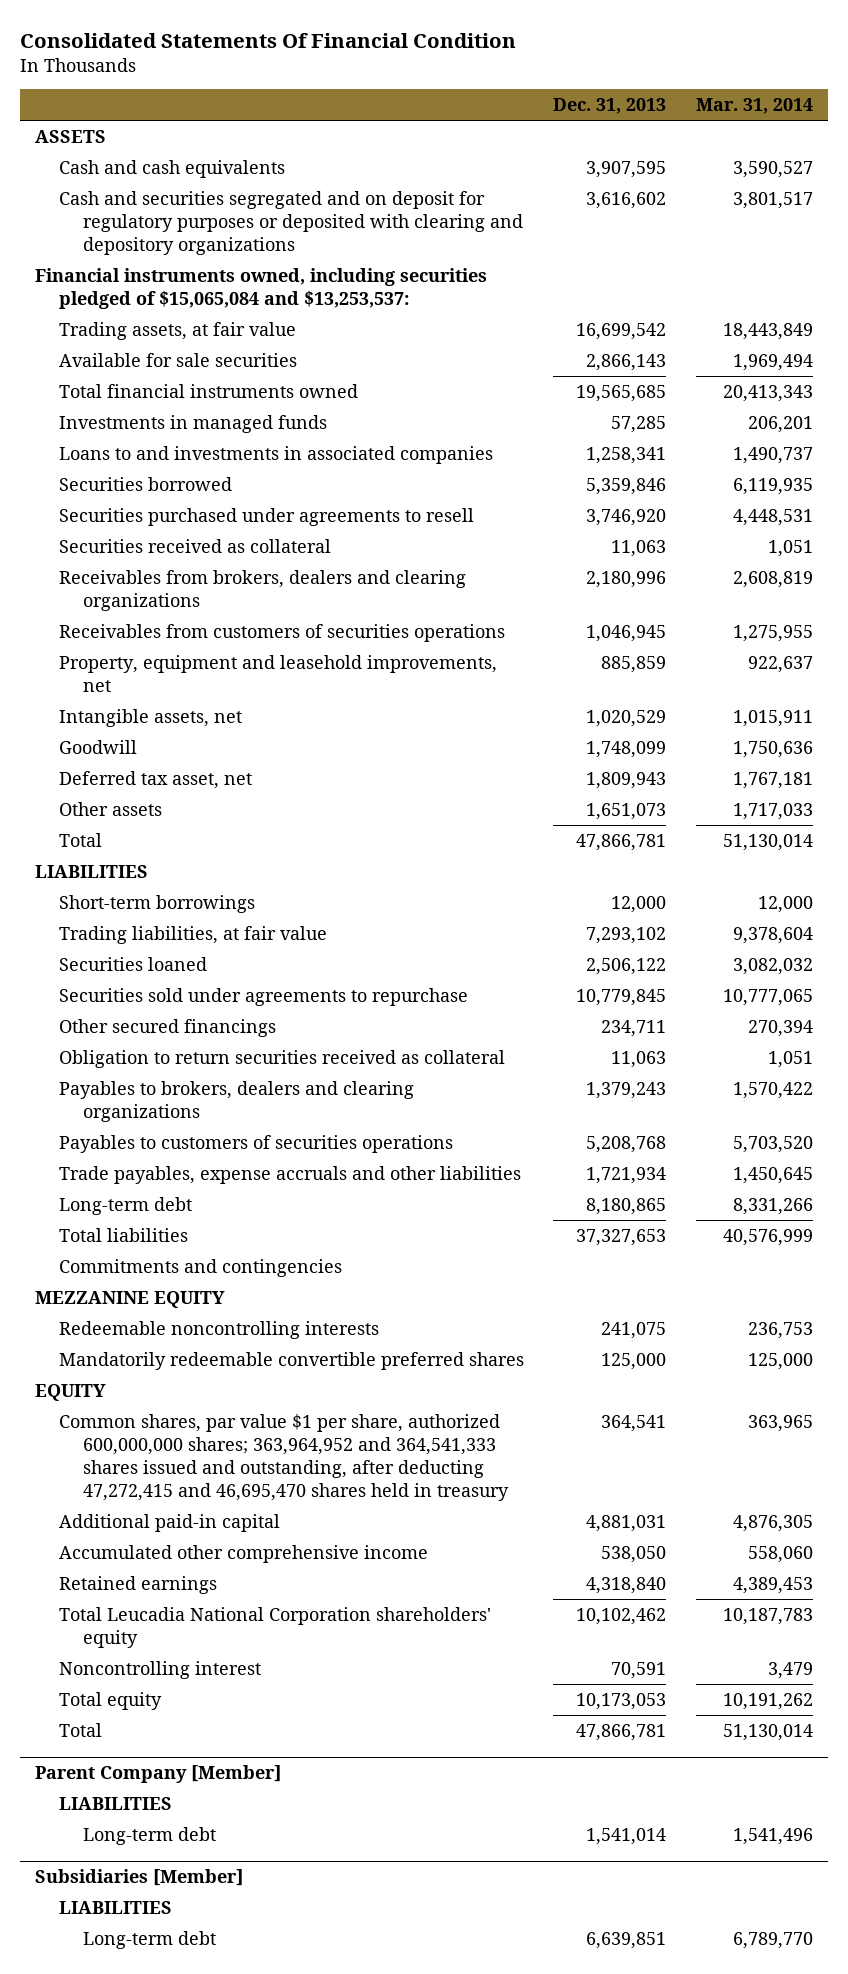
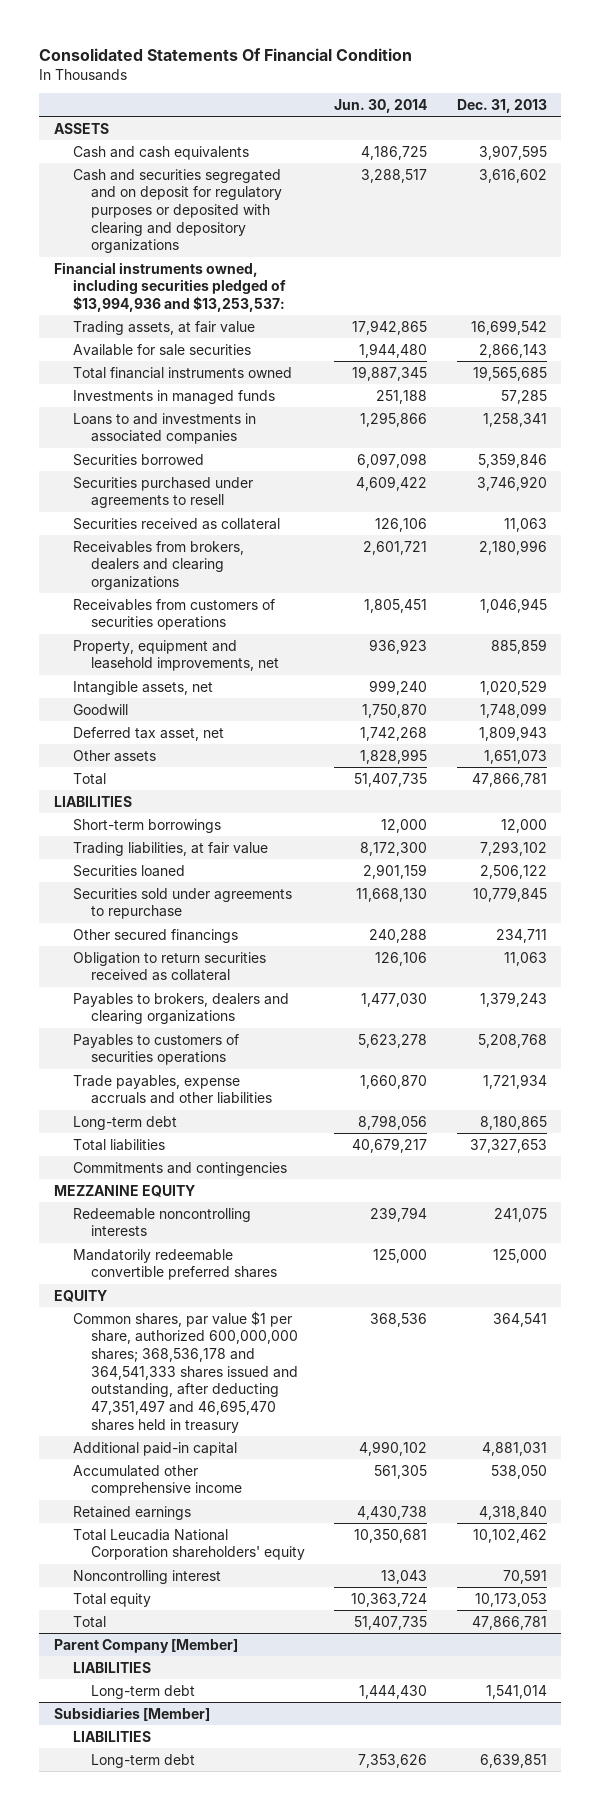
[696,98,814,115] Mar. 31, 2014 -> none
none -> [334,99,428,114] Jun. 30, 2014
[34,267,487,309] Financial instruments owned, including securities pledged of $15,065,084 and $13,253,537: -> [53,261,286,312] Financial instruments owned, including securities pledged of $13,994,936 and $13,253,537:
[58,1413,509,1502] Common shares, par value $1 per share, authorized 600,000,000 shares; 363,964,952 and 364,541,333 shares issued and outstanding, after deducting 47,272,415 and 46,695,470 shares held in treasury -> [72,1310,299,1433] Common shares, par value $1 per share, authorized 600,000,000 shares; 368,536,178 and 364,541,333 shares issued and outstanding, after deducting 47,351,497 and 46,695,470 shares held in treasury

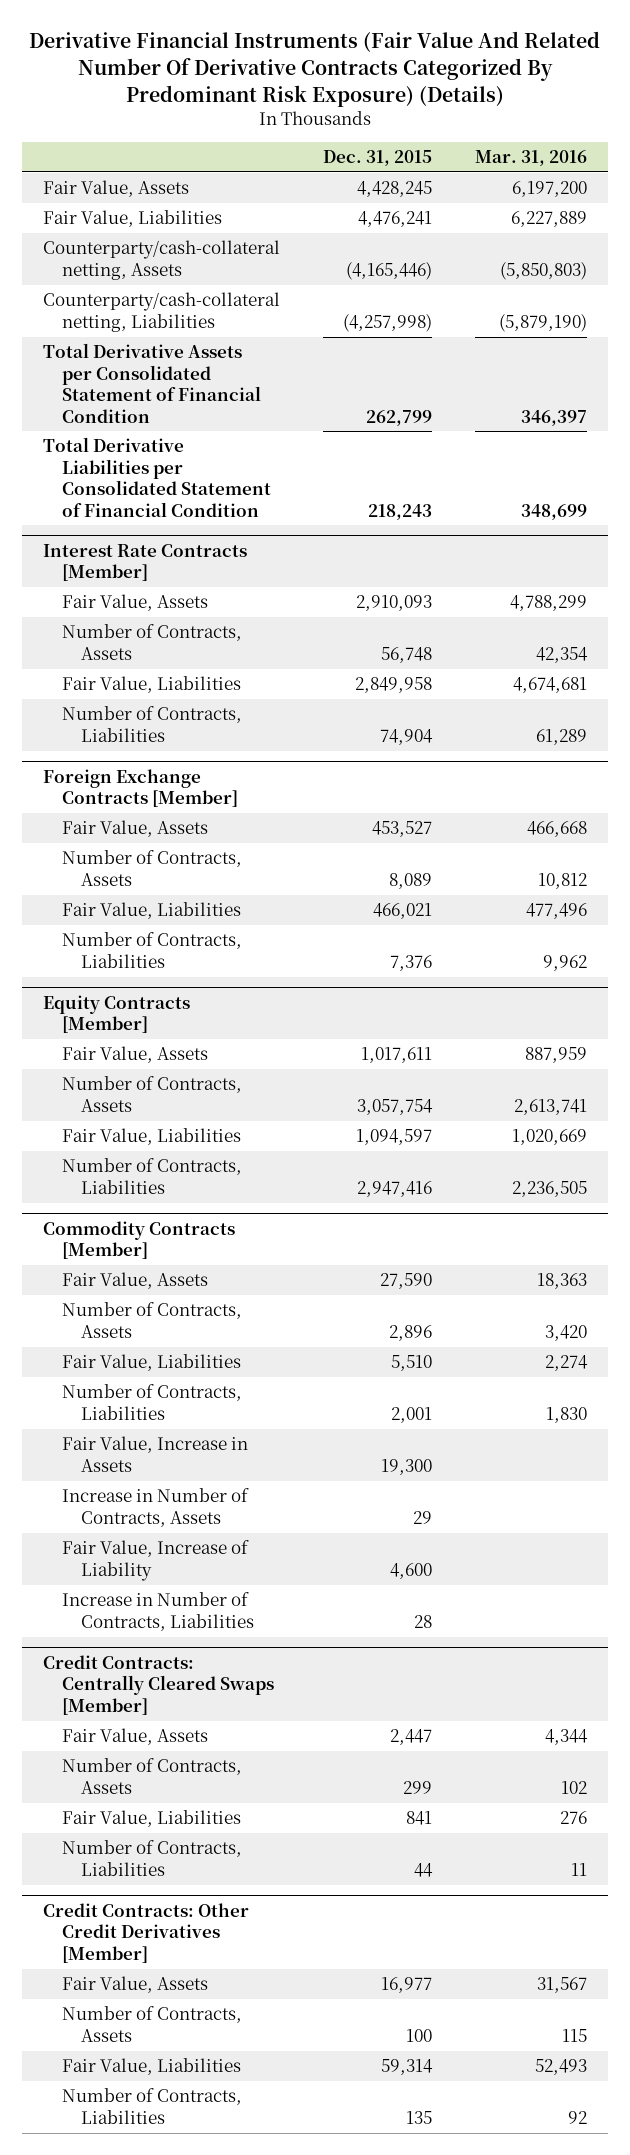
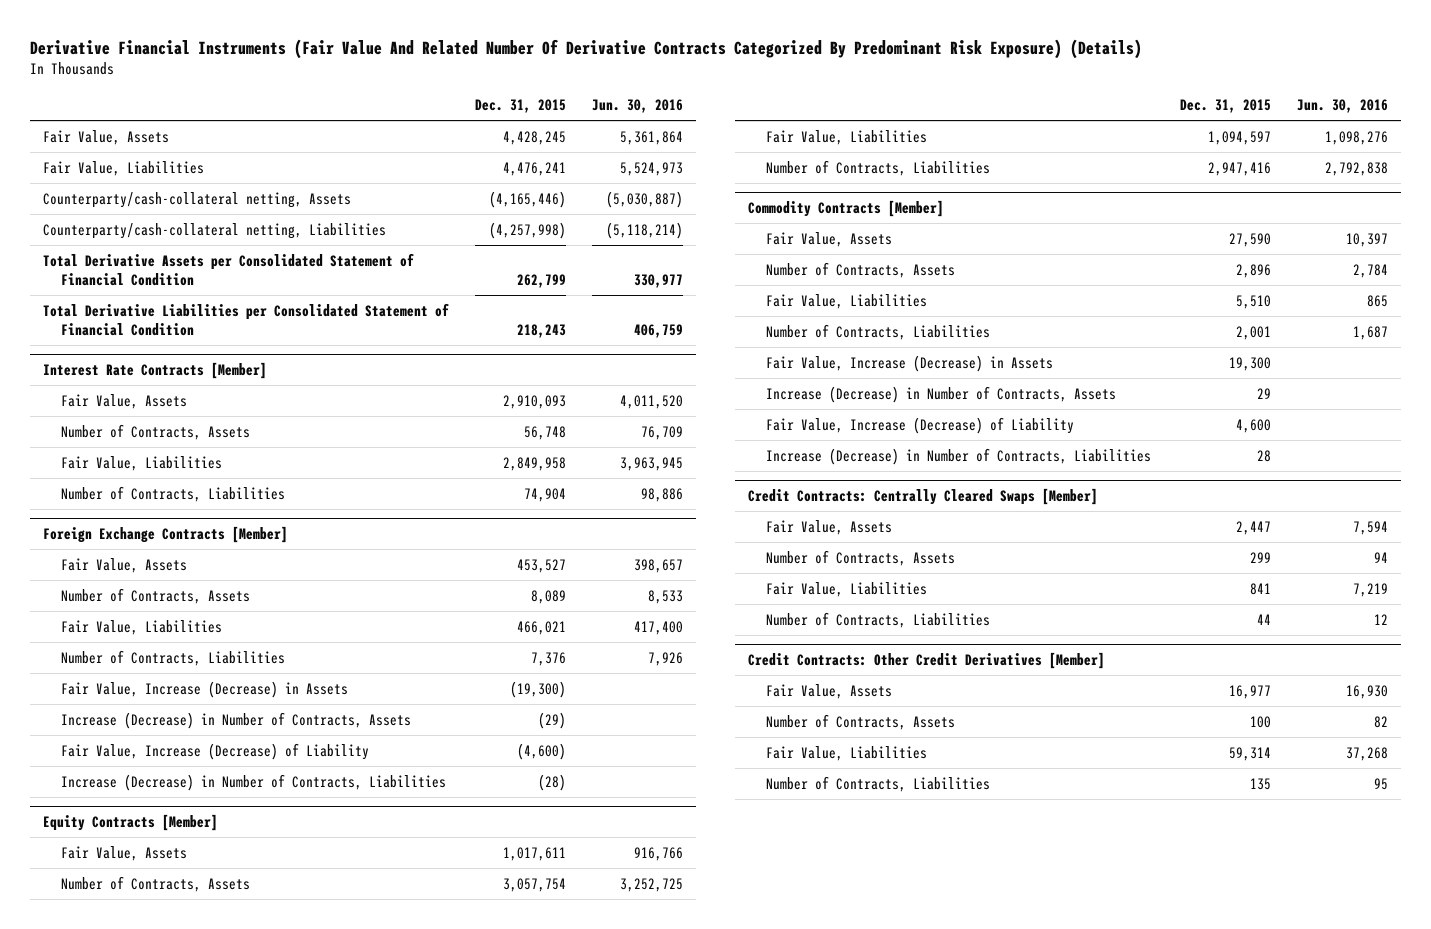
[474,150,587,167] Mar. 31, 2016 -> none
none -> [592,99,684,114] Jun. 30, 2016
none -> [61,680,349,698] Fair Value, Increase (Decrease) in Assets
none -> [61,711,412,729] Increase (Decrease) in Number of Contracts, Assets
none -> [61,742,370,760] Fair Value, Increase (Decrease) of Liability
none -> [61,773,447,791] Increase (Decrease) in Number of Contracts, Liabilities
[62,1436,249,1472] Fair Value, Increase in Assets -> [765,354,1053,372] Fair Value, Increase (Decrease) in Assets
[62,1488,250,1527] Increase in Number of Contracts, Assets -> [765,385,1116,403] Increase (Decrease) in Number of Contracts, Assets
[62,1540,250,1581] Fair Value, Increase of Liability -> [765,416,1074,434] Fair Value, Increase (Decrease) of Liability
[62,1592,254,1631] Increase in Number of Contracts, Liabilities -> [765,447,1151,465] Increase (Decrease) in Number of Contracts, Liabilities

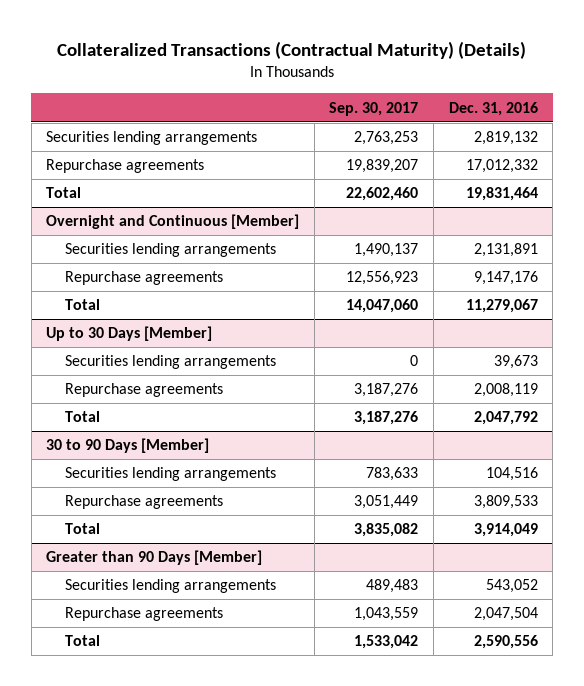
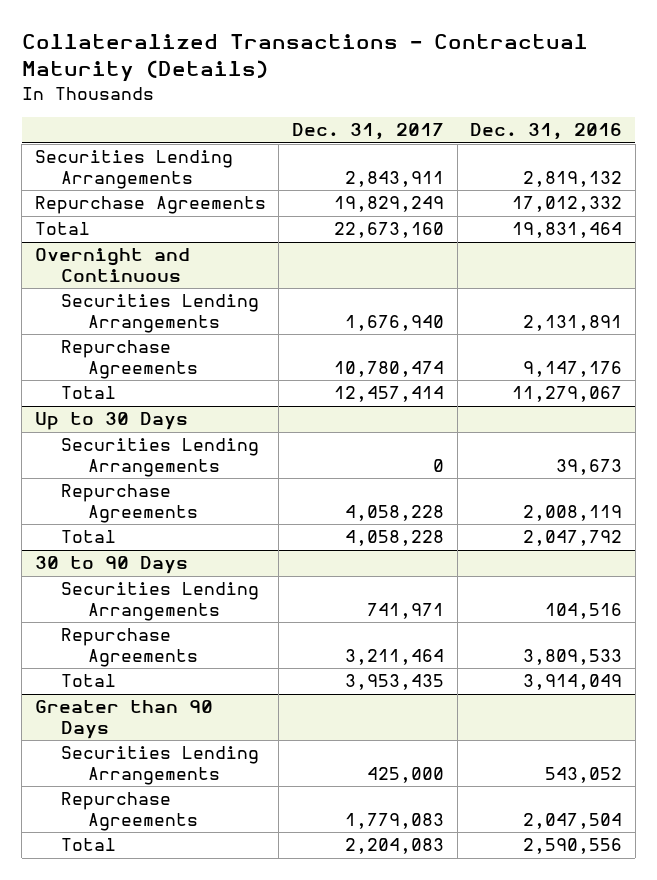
[56,40,526,59] Collateralized Transactions (Contractual Maturity) (Details) -> [21,33,588,82] Collateralized Transactions - Contractual Maturity (Details)
[329,101,419,116] Sep. 30, 2017 -> none
none -> [291,123,444,141] Dec. 31, 2017
[46,131,258,146] Securities lending arrangements -> [34,150,233,190] Securities Lending Arrangements
[46,159,205,174] Repurchase agreements -> [34,196,266,215] Repurchase Agreements
[46,214,300,230] Overnight and Continuous [Member] -> [34,248,190,283] Overnight and Continuous
[64,243,276,258] Securities lending arrangements -> [61,294,260,334] Securities Lending Arrangements
[64,271,223,286] Repurchase agreements -> [61,340,198,380] Repurchase Agreements
[46,326,213,342] Up to 30 Days [Member] -> [34,412,188,431] Up to 30 Days
[64,355,276,370] Securities lending arrangements -> [61,438,260,478] Securities Lending Arrangements
[64,383,223,398] Repurchase agreements -> [61,484,198,524] Repurchase Agreements
[46,438,210,454] 30 to 90 Days [Member] -> [34,556,188,575] 30 to 90 Days
[64,467,276,482] Securities lending arrangements -> [61,582,260,622] Securities Lending Arrangements
[64,495,223,510] Repurchase agreements -> [61,628,198,668] Repurchase Agreements
[46,550,263,566] Greater than 90 Days [Member] -> [34,700,213,740] Greater than 90 Days
[64,579,276,594] Securities lending arrangements -> [61,746,260,786] Securities Lending Arrangements
[64,607,223,622] Repurchase agreements -> [61,792,198,832] Repurchase Agreements

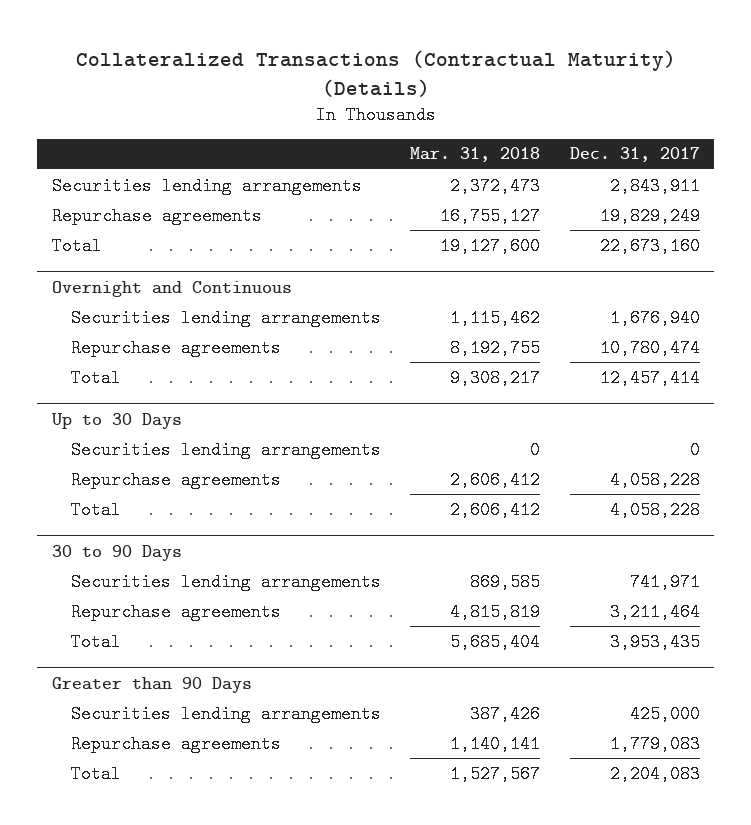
[21,33,588,82] Collateralized Transactions - Contractual Maturity (Details) -> [75,50,676,97] Collateralized Transactions (Contractual Maturity) (Details)
[470,123,623,141] Dec. 31, 2016 -> none
none -> [410,147,541,163] Mar. 31, 2018
[34,150,233,190] Securities Lending Arrangements -> [51,176,362,195] Securities lending arrangements
[34,196,266,215] Repurchase Agreements -> [51,206,262,225] Repurchase agreements
[61,294,260,334] Securities Lending Arrangements -> [70,308,381,327] Securities lending arrangements
[61,340,198,380] Repurchase Agreements -> [70,338,281,357] Repurchase agreements
[61,438,260,478] Securities Lending Arrangements -> [70,440,381,459] Securities lending arrangements
[61,484,198,524] Repurchase Agreements -> [70,470,281,489] Repurchase agreements
[61,582,260,622] Securities Lending Arrangements -> [70,572,381,591] Securities lending arrangements
[61,628,198,668] Repurchase Agreements -> [70,602,281,621] Repurchase agreements
[61,746,260,786] Securities Lending Arrangements -> [70,704,381,723] Securities lending arrangements
[61,792,198,832] Repurchase Agreements -> [70,734,281,753] Repurchase agreements

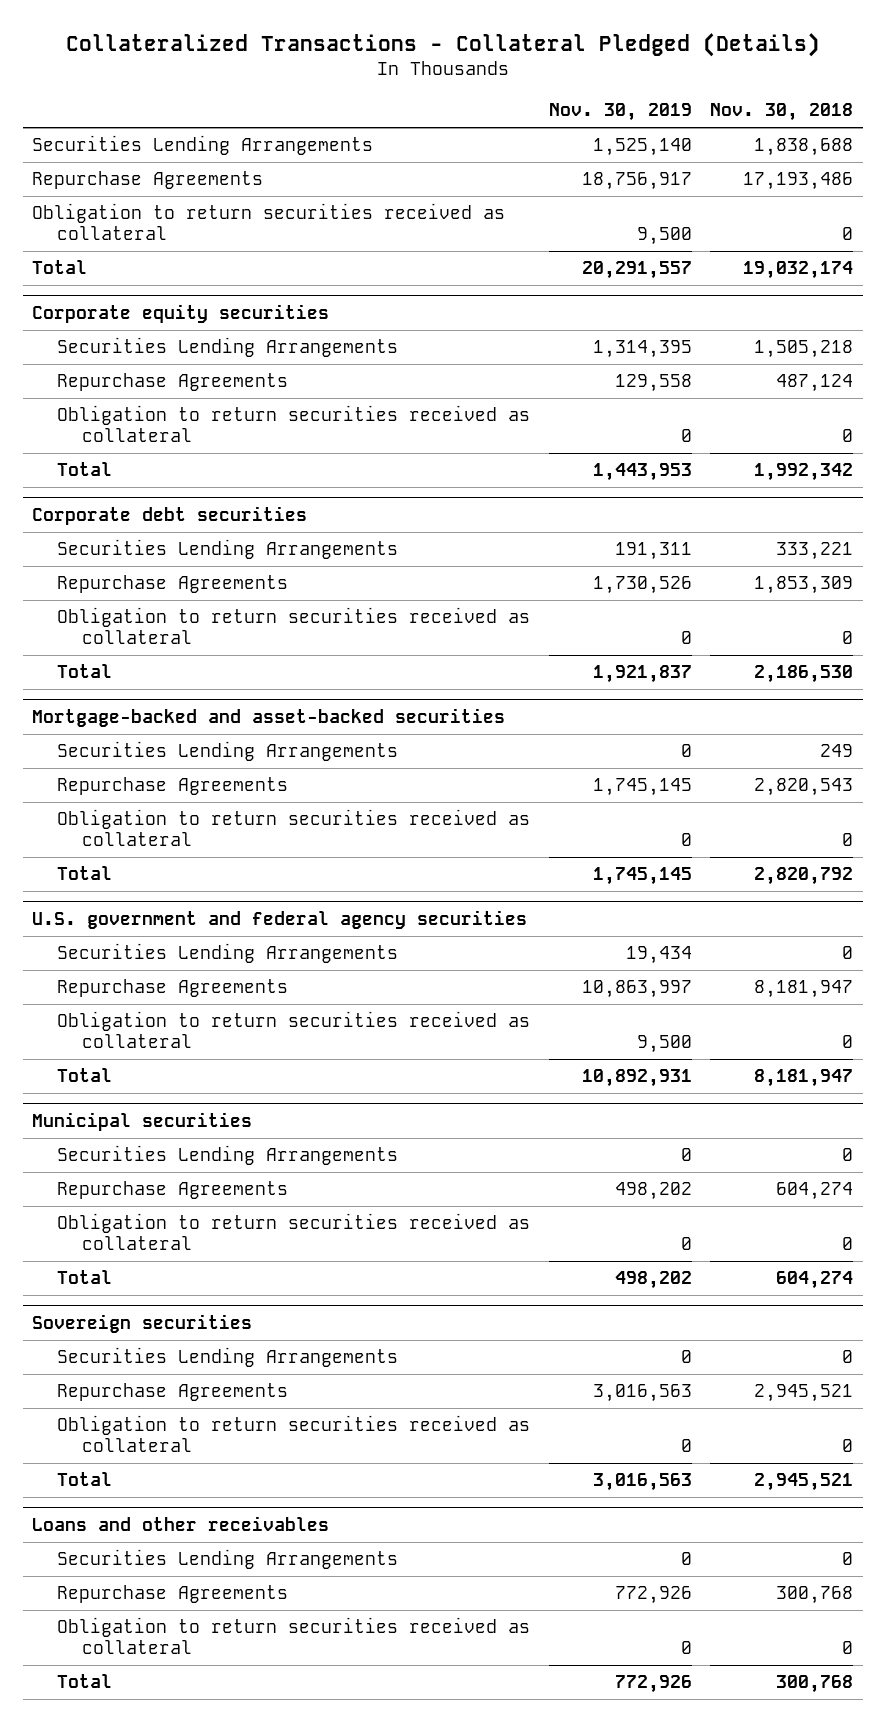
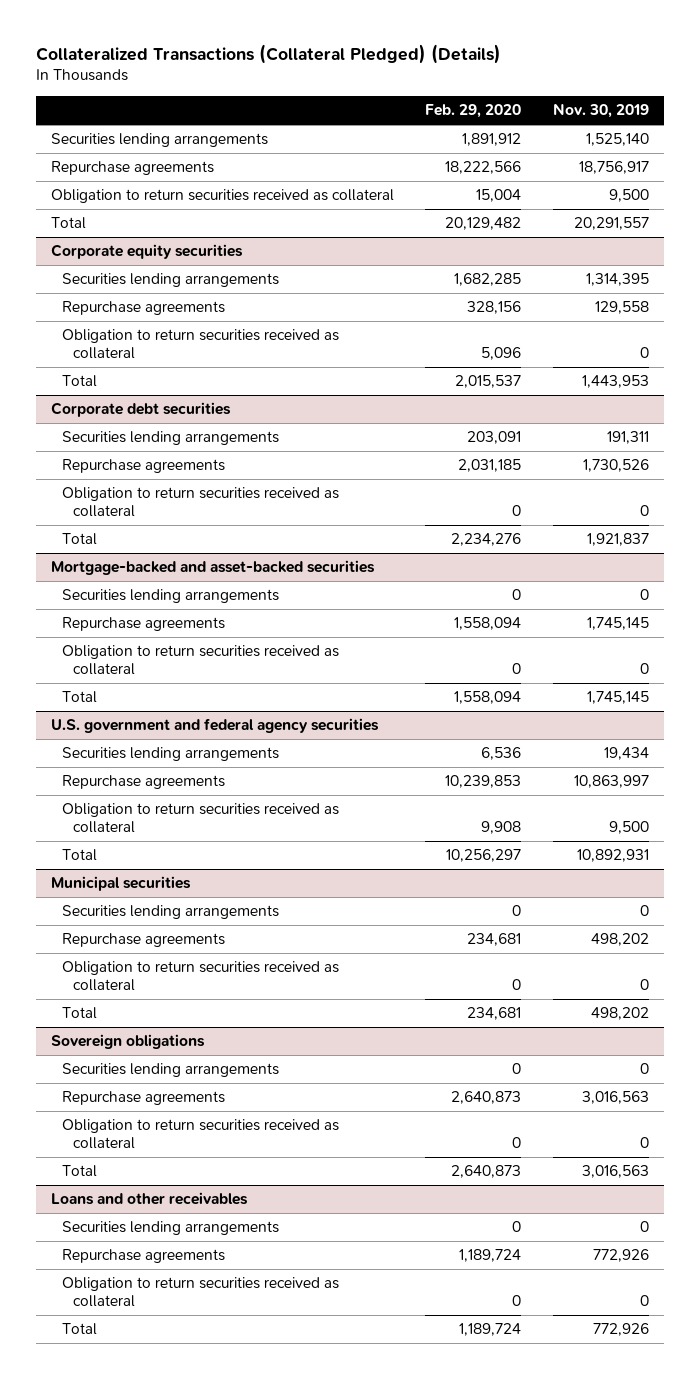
[65,32,820,57] Collateralized Transactions - Collateral Pledged (Details) -> [35,43,501,64] Collateralized Transactions (Collateral Pledged) (Details)
[710,103,854,122] Nov. 30, 2018 -> none
none -> [425,104,522,119] Feb. 29, 2020
[32,135,374,156] Securities Lending Arrangements -> [51,133,269,148] Securities lending arrangements
[32,171,264,190] Repurchase Agreements -> [51,161,215,176] Repurchase agreements
[56,337,398,358] Securities Lending Arrangements -> [62,273,280,288] Securities lending arrangements
[56,373,288,392] Repurchase Agreements -> [62,301,226,316] Repurchase agreements
[56,539,398,560] Securities Lending Arrangements -> [62,431,280,446] Securities lending arrangements
[56,575,288,594] Repurchase Agreements -> [62,459,226,474] Repurchase agreements
[56,741,398,762] Securities Lending Arrangements -> [62,589,280,604] Securities lending arrangements
[56,777,288,796] Repurchase Agreements -> [62,617,226,632] Repurchase agreements
[56,943,398,964] Securities Lending Arrangements -> [62,747,280,762] Securities lending arrangements
[56,979,288,998] Repurchase Agreements -> [62,775,226,790] Repurchase agreements
[56,1145,398,1166] Securities Lending Arrangements -> [62,905,280,920] Securities lending arrangements
[56,1181,288,1200] Repurchase Agreements -> [62,933,226,948] Repurchase agreements
[32,1313,253,1333] Sovereign securities -> [51,1034,206,1050] Sovereign obligations
[56,1347,398,1368] Securities Lending Arrangements -> [62,1063,280,1078] Securities lending arrangements
[56,1383,288,1402] Repurchase Agreements -> [62,1091,226,1106] Repurchase agreements
[56,1549,398,1570] Securities Lending Arrangements -> [62,1221,280,1236] Securities lending arrangements
[56,1585,288,1604] Repurchase Agreements -> [62,1249,226,1264] Repurchase agreements

